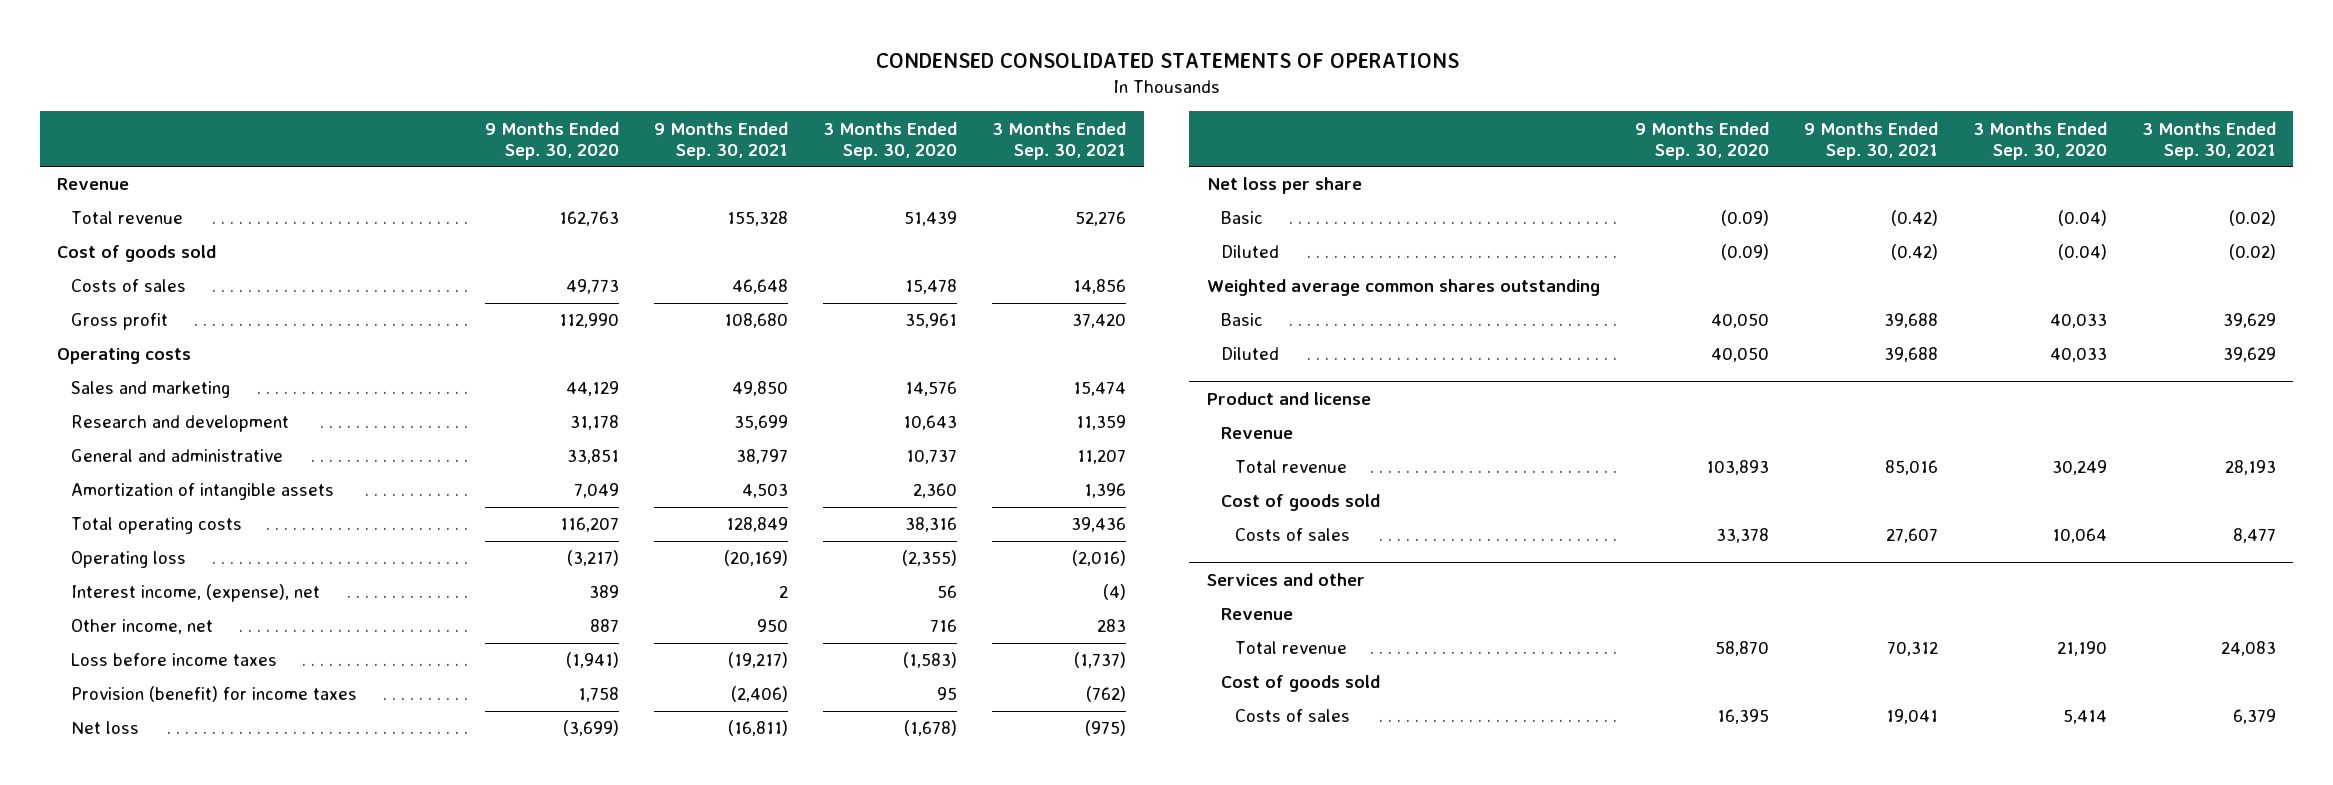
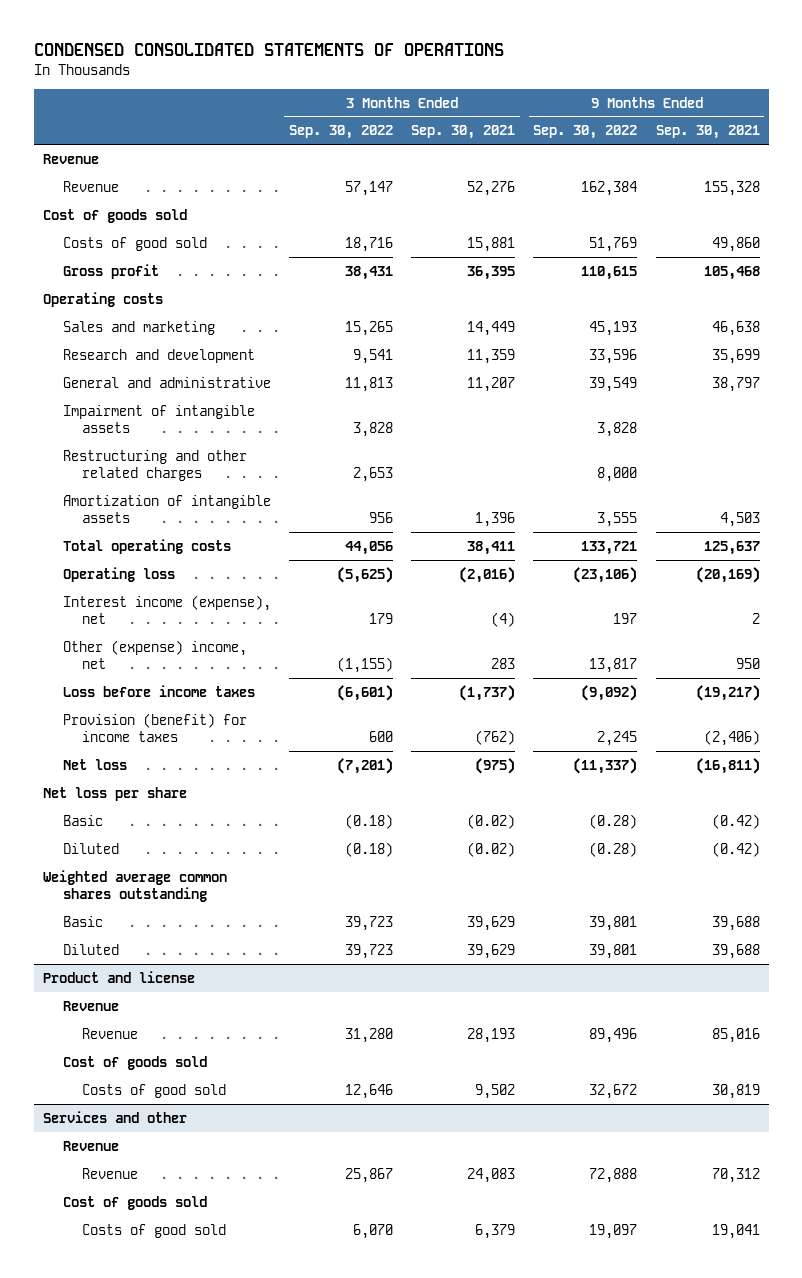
[485,121,620,160] 9 Months Ended Sep. 30, 2020 -> none
[823,121,958,160] 3 Months Ended Sep. 30, 2020 -> none
none -> [288,125,393,140] Sep. 30, 2022
none -> [533,125,638,140] Sep. 30, 2022
[71,211,184,225] Total revenue -> [62,180,119,192] Revenue
[71,279,187,293] Costs of sales -> [62,236,207,251] Costs of good sold
[732,279,789,295] 46,648 -> [711,236,760,252] 49,860
[1073,279,1127,295] 14,856 -> [467,236,516,252] 15,881
[724,313,789,329] 108,680 -> [703,265,760,280] 105,468
[1072,313,1127,329] 37,420 -> [467,265,516,280] 36,395
[732,381,789,397] 49,850 -> [711,320,760,336] 46,638
[1073,381,1127,397] 15,474 -> [467,320,516,336] 14,449
none -> [62,404,255,433] Impairment of intangible assets
none -> [62,449,247,481] Restructuring and other related charges
[726,517,789,533] 128,849 -> [703,540,760,555] 125,637
[1071,517,1127,533] 39,436 -> [467,540,516,555] 38,411
[71,584,321,603] Interest income, (expense), net -> [62,594,271,624] Interest income (expense), net
[71,619,214,635] Other income, net -> [62,639,247,669] Other (expense) income, net
[1234,460,1347,474] Total revenue -> [82,1027,139,1039] Revenue
[1234,528,1350,542] Costs of sales -> [82,1083,227,1098] Costs of good sold
[1885,528,1938,544] 27,607 -> [711,1083,760,1099] 30,819
[2232,528,2276,544] 8,477 -> [475,1083,516,1099] 9,502
[1234,641,1347,655] Total revenue -> [82,1167,139,1179] Revenue
[1234,709,1350,723] Costs of sales -> [82,1223,227,1238] Costs of good sold

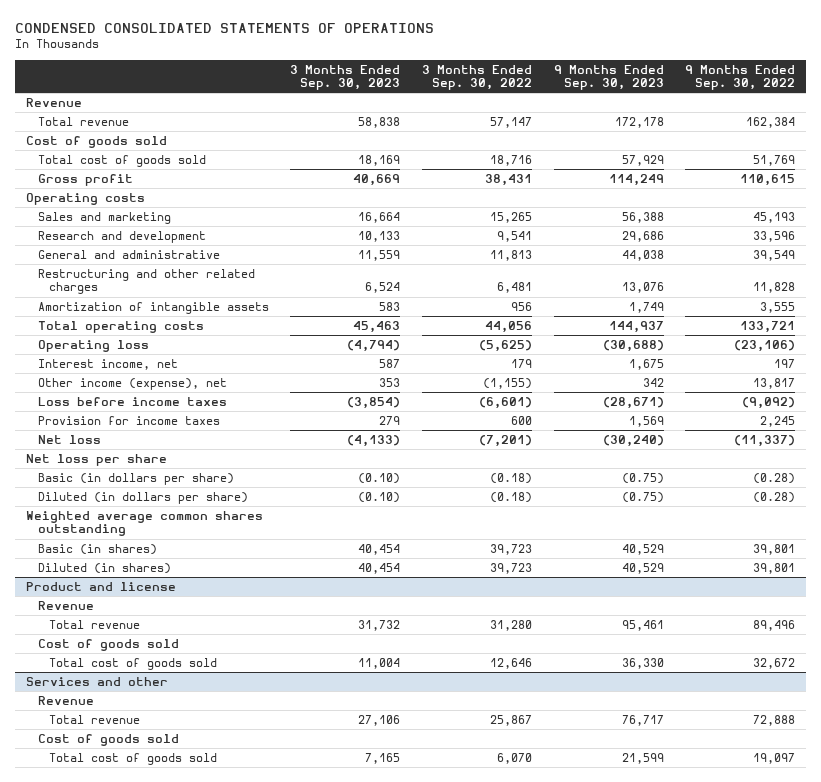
[411,125,516,140] Sep. 30, 2021 -> none
[655,125,760,140] Sep. 30, 2021 -> none
none -> [290,64,401,90] 3 Months Ended Sep. 30, 2023
none -> [553,64,664,90] 9 Months Ended Sep. 30, 2023
[62,180,119,192] Revenue -> [37,116,129,126] Total revenue
[62,236,207,251] Costs of good sold -> [37,154,206,167] Total cost of goods sold
[62,404,255,433] Impairment of intangible assets -> none
[352,466,393,482] 2,653 -> [496,282,532,294] 6,481
[597,466,638,482] 8,000 -> [753,282,796,294] 11,828
[62,594,271,624] Interest income (expense), net -> [37,358,178,370] Interest income, net
[62,639,247,669] Other (expense) income, net -> [37,377,227,390] Other income (expense), net
[62,712,247,742] Provision (benefit) for income taxes -> [37,415,220,425] Provision for income taxes
[62,814,103,826] Basic -> [37,472,234,485] Basic (in dollars per share)
[62,842,119,854] Diluted -> [37,491,248,504] Diluted (in dollars per share)
[62,915,103,927] Basic -> [37,543,157,555] Basic (in shares)
[62,943,119,955] Diluted -> [37,562,171,574] Diluted (in shares)
[82,1027,139,1039] Revenue -> [49,619,141,629] Total revenue
[82,1083,227,1098] Costs of good sold -> [49,657,218,670] Total cost of goods sold
[82,1167,139,1179] Revenue -> [49,714,141,724] Total revenue
[82,1223,227,1238] Costs of good sold -> [49,752,218,765] Total cost of goods sold

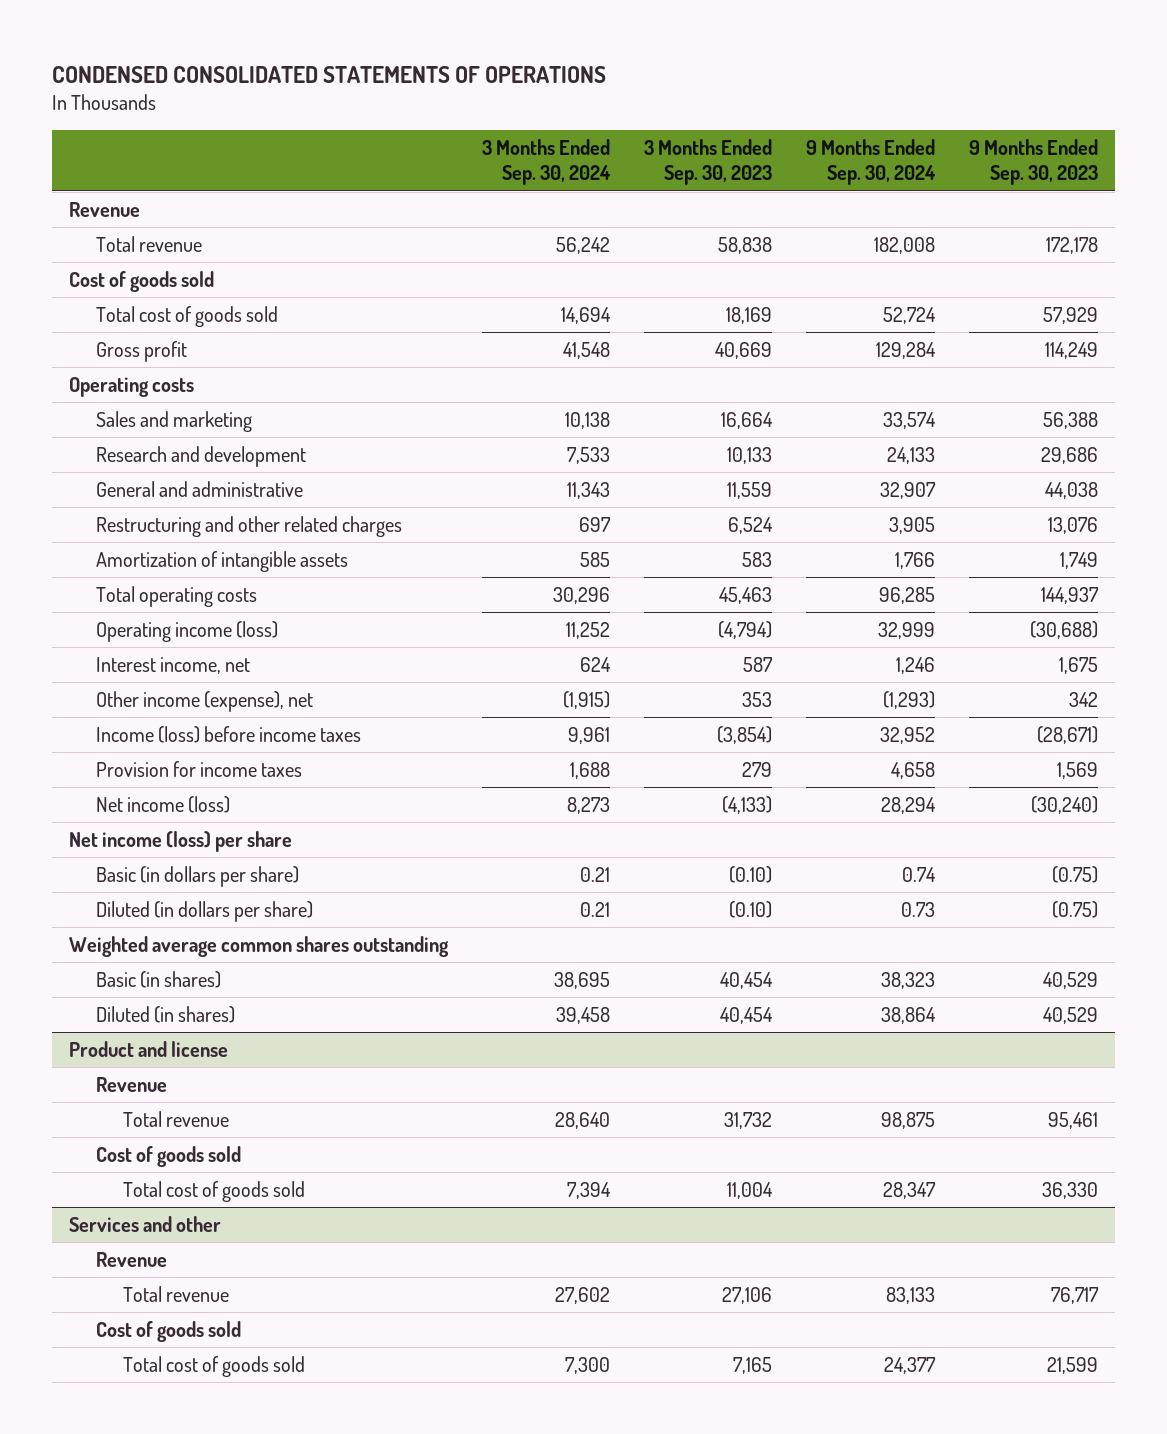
[421,64,532,90] 3 Months Ended Sep. 30, 2022 -> none
[685,64,796,90] 9 Months Ended Sep. 30, 2022 -> none
none -> [481,138,611,186] 3 Months Ended Sep. 30, 2024
none -> [806,138,937,186] 9 Months Ended Sep. 30, 2024
[37,339,149,352] Operating loss -> [95,620,278,642] Operating income (loss)
[37,396,227,406] Loss before income taxes -> [95,725,361,743] Income (loss) before income taxes
[37,434,101,444] Net loss -> [95,795,230,813] Net income (loss)
[26,453,168,466] Net loss per share -> [68,830,292,852] Net income (loss) per share

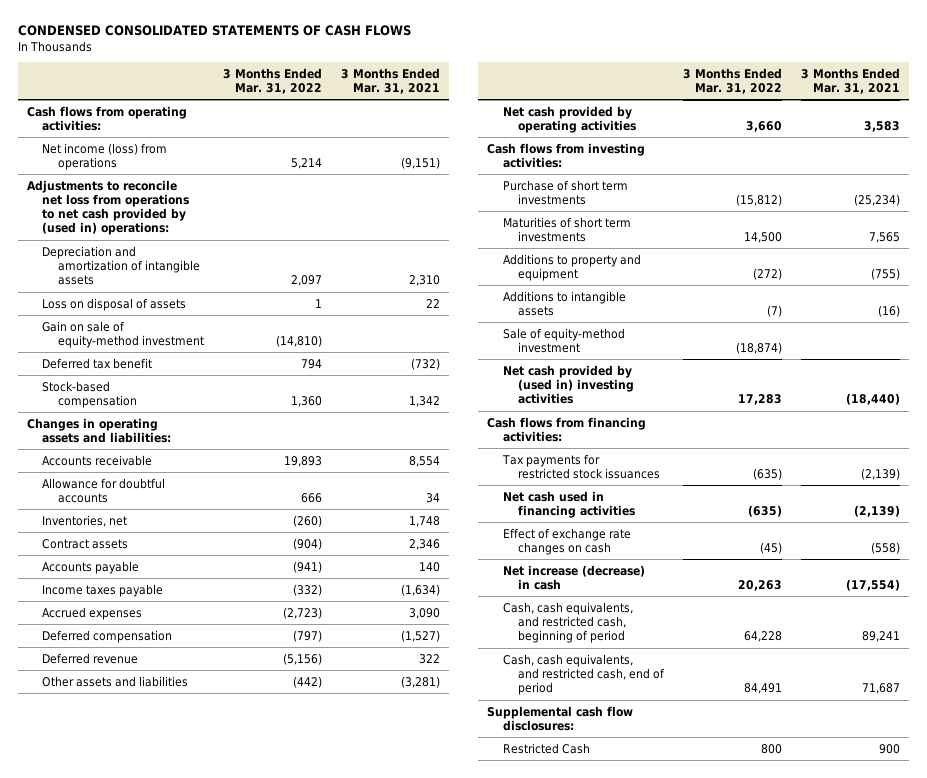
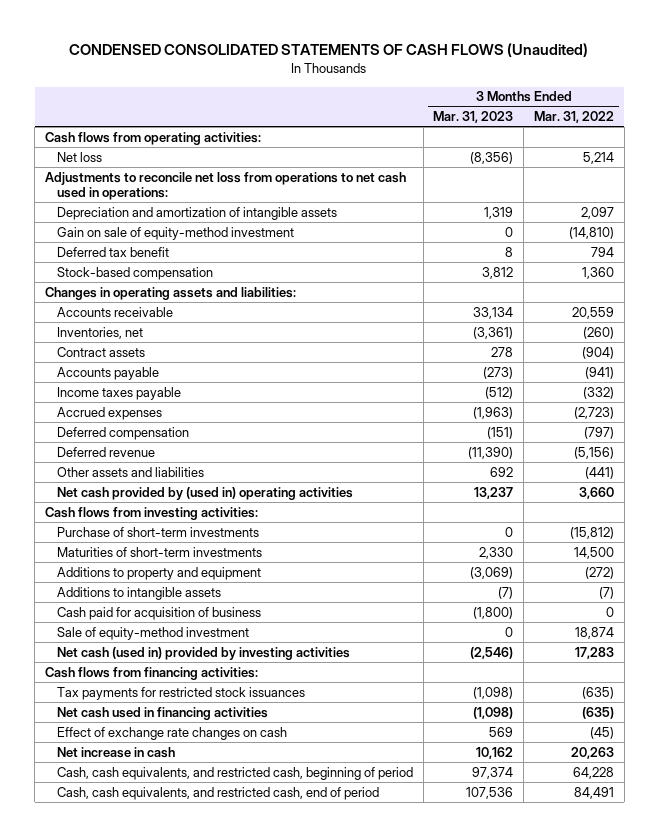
[17,25,411,37] CONDENSED CONSOLIDATED STATEMENTS OF CASH FLOWS -> [69,43,589,58] CONDENSED CONSOLIDATED STATEMENTS OF CASH FLOWS (Unaudited)
[340,67,440,94] 3 Months Ended Mar. 31, 2021 -> none
none -> [433,111,514,124] Mar. 31, 2023
[42,142,168,170] Net income (loss) from operations -> [56,151,102,162] Net loss
[26,179,190,236] Adjustments to reconcile net loss from operations to net cash provided by (used in) operations: -> [45,171,407,201] Adjustments to reconcile net loss from operations to net cash used in operations:
[42,297,187,311] Loss on disposal of assets -> none
[42,477,166,503] Allowance for doubtful accounts -> none
[283,455,322,467] 19,893 -> [571,306,614,319] 20,559
[292,675,322,688] (442) -> [584,466,614,479] (441)
[502,105,637,133] Net cash provided by operating activities -> [56,486,353,500] Net cash provided by (used in) operating activities
[502,179,628,205] Purchase of short term investments -> [56,526,259,537] Purchase of short-term investments
[502,216,631,242] Maturities of short term investments -> [56,546,262,557] Maturities of short-term investments
none -> [56,606,261,620] Cash paid for acquisition of business
[736,341,783,354] (18,874) -> [574,626,614,639] 18,874
[502,364,635,405] Net cash provided by (used in) investing activities -> [56,646,350,660] Net cash (used in) provided by investing activities
[502,564,645,590] Net increase (decrease) in cash -> [56,746,175,758] Net increase in cash
[487,705,634,731] Supplemental cash flow disclosures: -> none
[502,742,590,754] Restricted Cash -> none

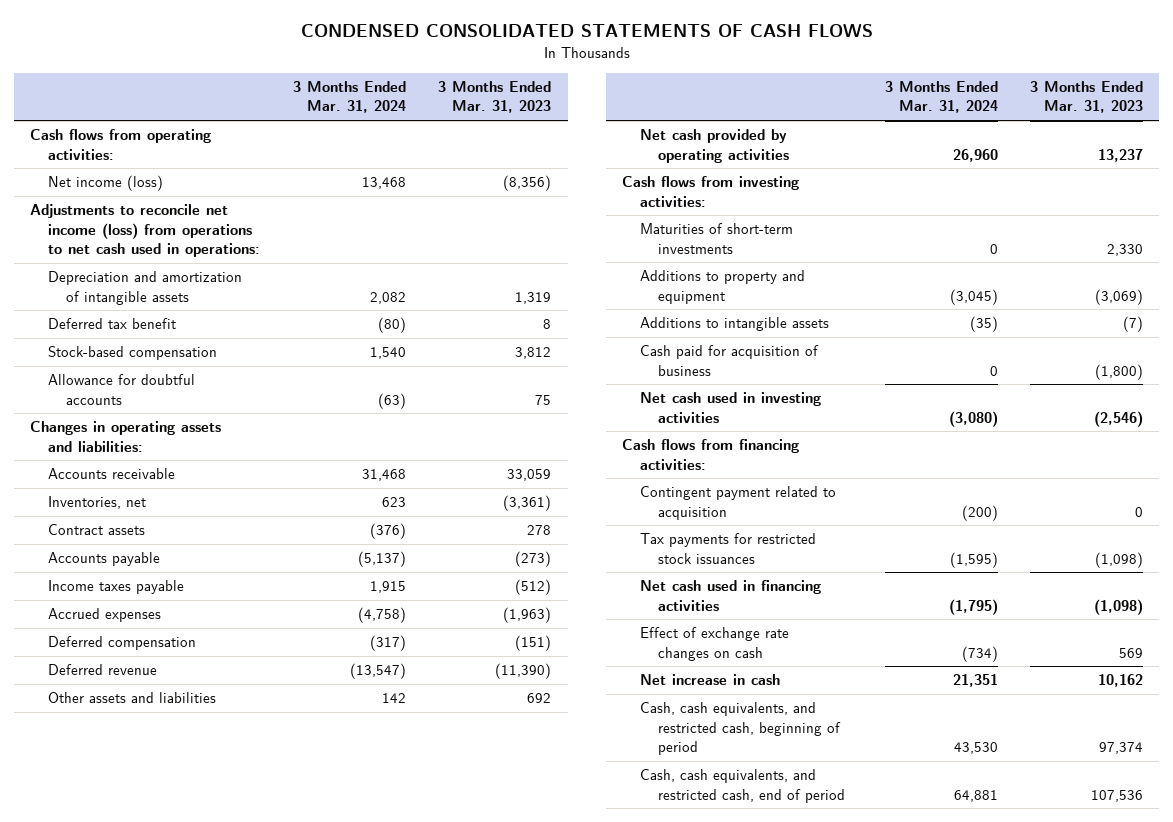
[69,43,589,58] CONDENSED CONSOLIDATED STATEMENTS OF CASH FLOWS (Unaudited) -> [300,24,873,38] CONDENSED CONSOLIDATED STATEMENTS OF CASH FLOWS
[533,111,614,124] Mar. 31, 2022 -> none
none -> [292,81,406,114] 3 Months Ended Mar. 31, 2024
[56,151,102,162] Net loss -> [48,175,164,192] Net income (loss)
[45,171,407,201] Adjustments to reconcile net loss from operations to net cash used in operations: -> [30,204,261,257] Adjustments to reconcile net income (loss) from operations to net cash used in operations:
[56,226,294,240] Gain on sale of equity-method investment -> none
none -> [48,374,196,405] Allowance for doubtful accounts
[473,306,514,319] 33,134 -> [507,469,552,482] 33,059
[56,486,353,500] Net cash provided by (used in) operating activities -> [639,129,790,163] Net cash provided by operating activities
[56,526,259,537] Purchase of short-term investments -> none
[56,626,249,640] Sale of equity-method investment -> none
[56,646,350,660] Net cash (used in) provided by investing activities -> [639,392,821,423] Net cash used in investing activities
none -> [639,486,836,520] Contingent payment related to acquisition

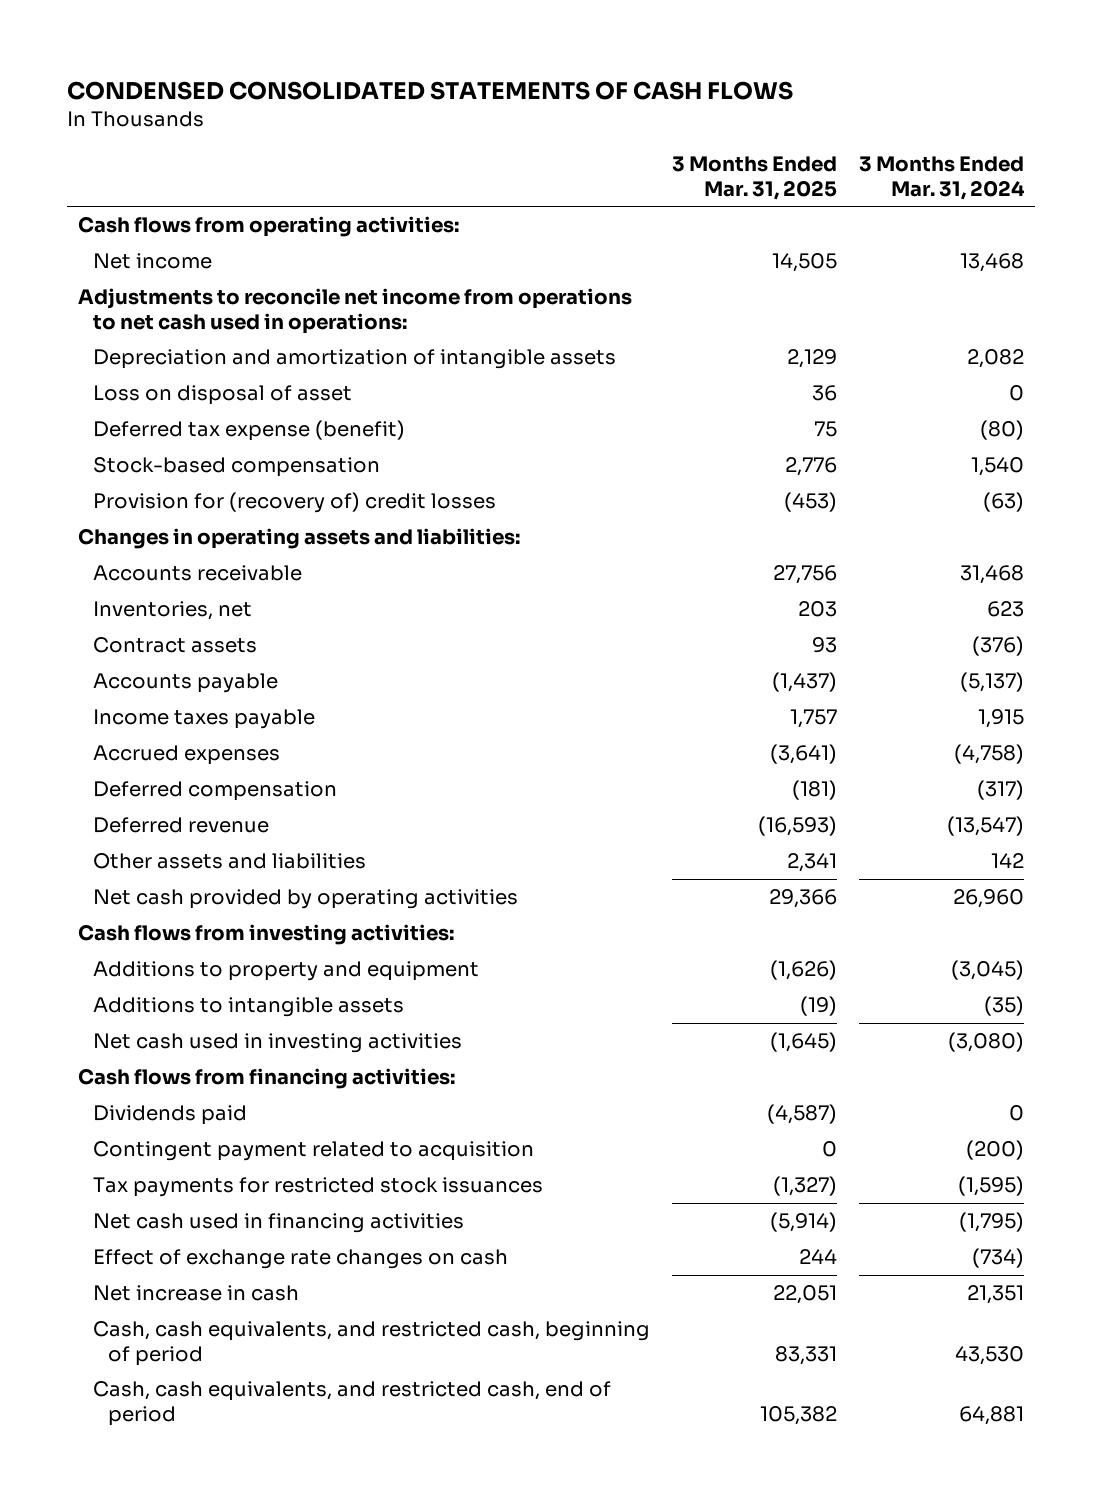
[438,81,552,114] 3 Months Ended Mar. 31, 2023 -> none
none -> [672,156,838,200] 3 Months Ended Mar. 31, 2025
[48,175,164,192] Net income (loss) -> [93,253,213,270] Net income
[30,204,261,257] Adjustments to reconcile net income (loss) from operations to net cash used in operations: -> [78,288,633,334] Adjustments to reconcile net income from operations to net cash used in operations:
none -> [93,385,353,406] Loss on disposal of asset
[48,318,177,330] Deferred tax benefit -> [93,420,406,442] Deferred tax expense (benefit)
[48,374,196,405] Allowance for doubtful accounts -> none
none -> [93,492,497,514] Provision for (recovery of) credit losses
[639,223,793,254] Maturities of short-term investments -> none
[639,345,819,376] Cash paid for acquisition of business -> none
none -> [93,1105,248,1126] Dividends paid

